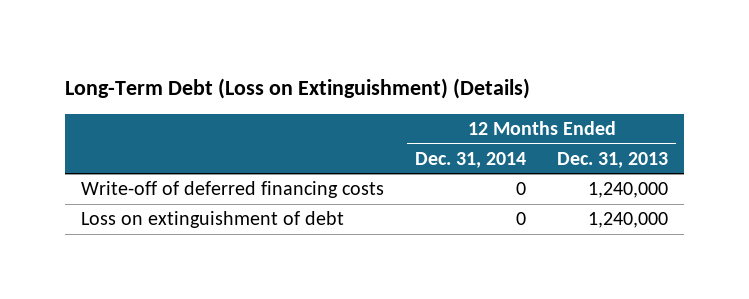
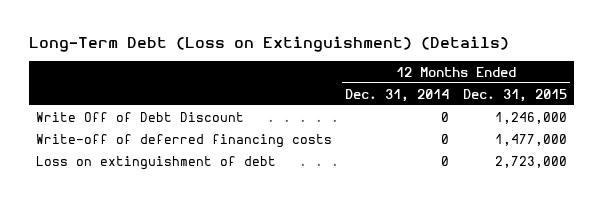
[557,151,669,168] Dec. 31, 2013 -> none
none -> [462,88,567,102] Dec. 31, 2015
none -> [35,111,244,122] Write Off of Debt Discount

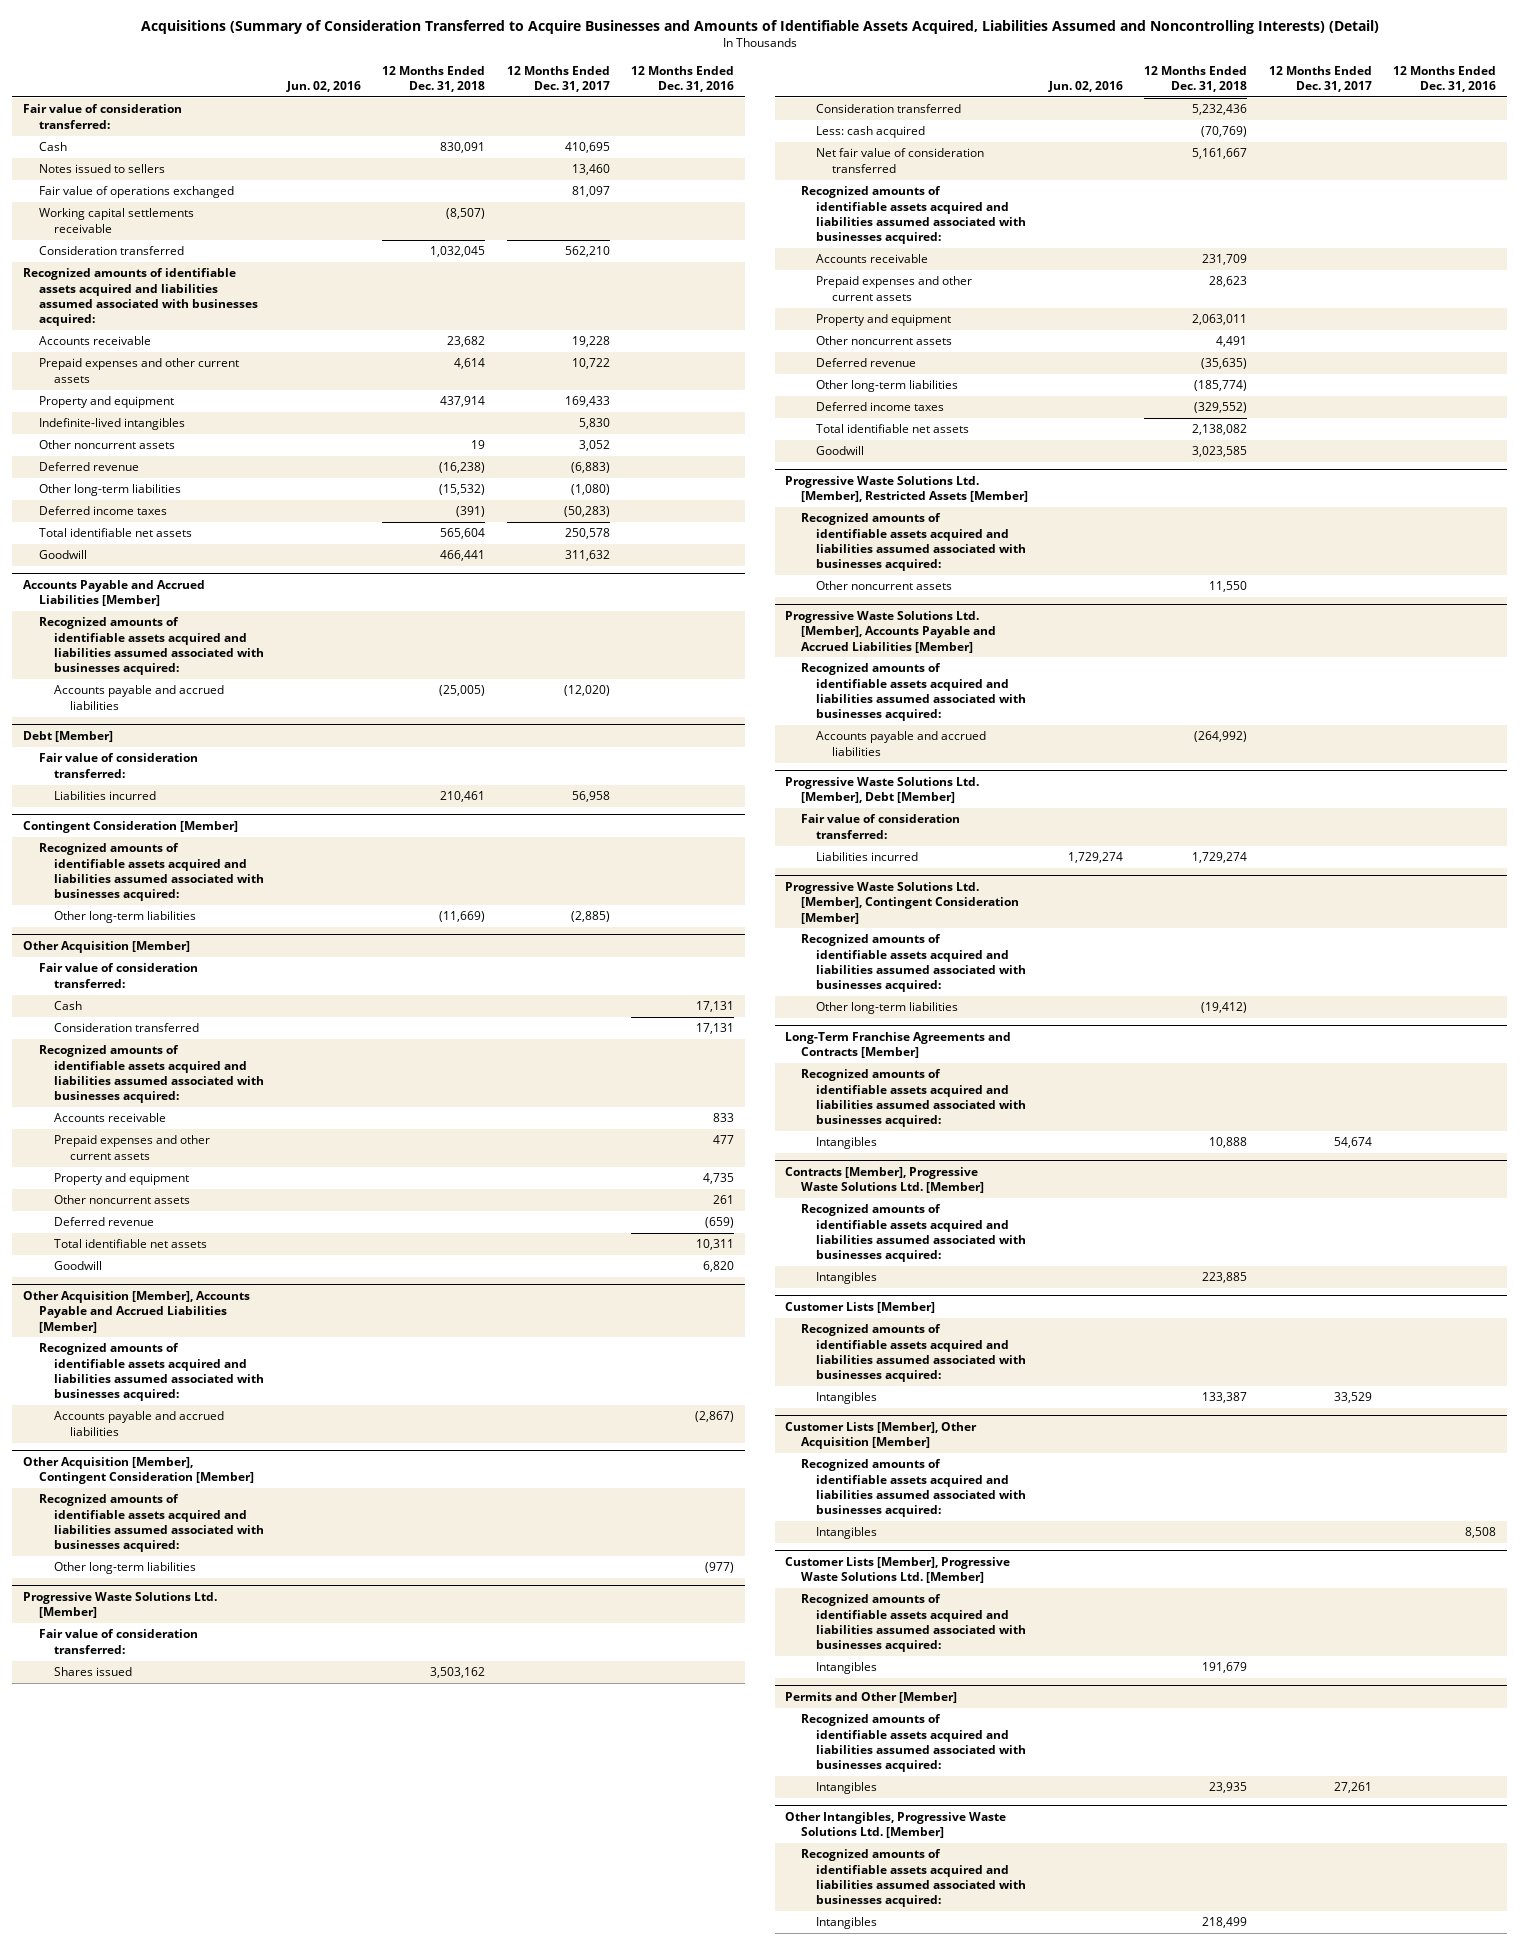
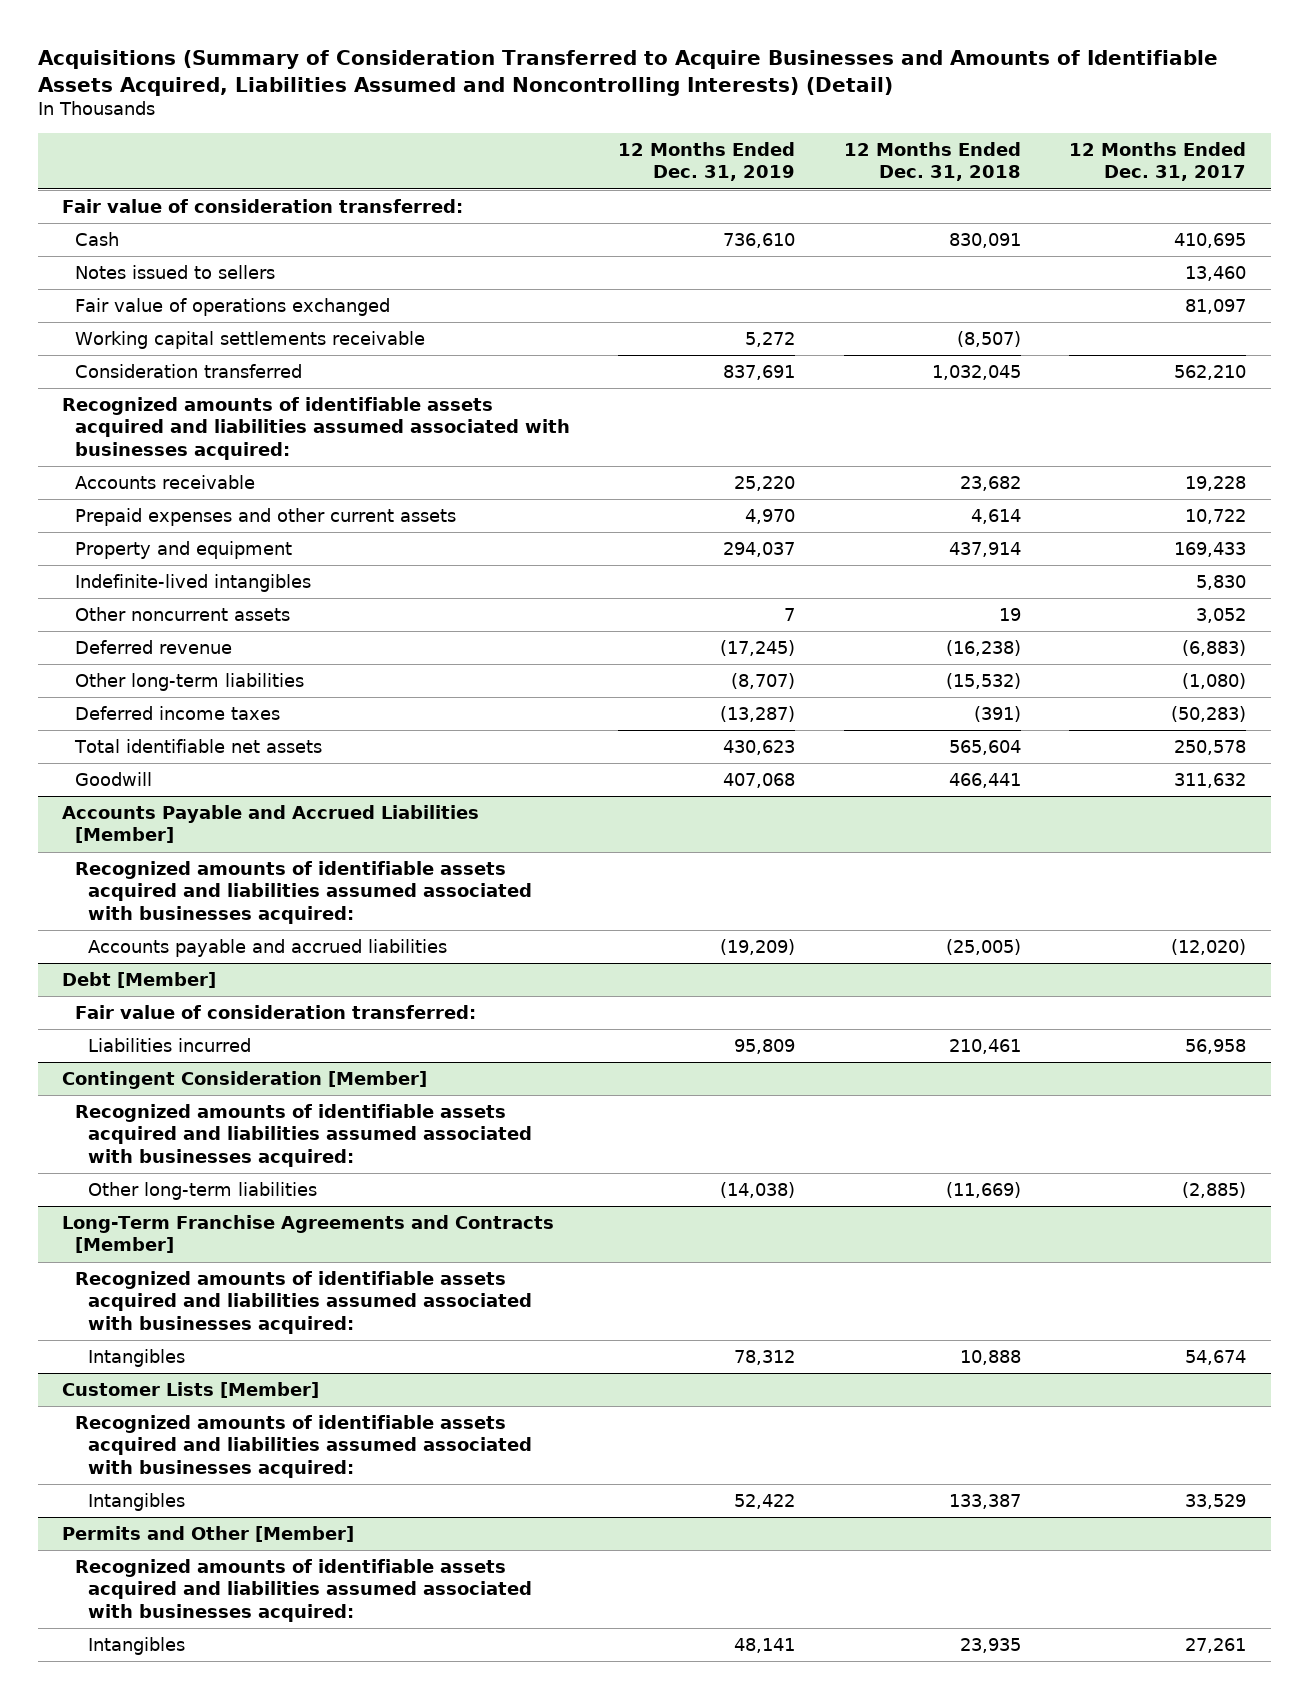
[285,80,361,92] Jun. 02, 2016 -> none
[630,65,734,92] 12 Months Ended Dec. 31, 2016 -> none
none -> [618,141,796,182] 12 Months Ended Dec. 31, 2019
[23,941,191,954] Other Acquisition [Member] -> none
[38,963,198,988] Fair value of consideration transferred: -> none
[54,1001,83,1011] Cash -> none
[54,1023,200,1033] Consideration transferred -> none
[38,1045,265,1104] Recognized amounts of identifiable assets acquired and liabilities assumed associated with businesses acquired: -> none
[54,1113,167,1123] Accounts receivable -> none
[54,1135,211,1160] Prepaid expenses and other current assets -> none
[54,1173,190,1186] Property and equipment -> none
[54,1195,191,1205] Other noncurrent assets -> none
[54,1217,155,1227] Deferred revenue -> none
[54,1239,208,1249] Total identifiable net assets -> none
[54,1261,103,1271] Goodwill -> none
[23,1291,251,1333] Other Acquisition [Member], Accounts Payable and Accrued Liabilities [Member] -> none
[38,1343,265,1402] Recognized amounts of identifiable assets acquired and liabilities assumed associated with businesses acquired: -> none
[54,1411,225,1436] Accounts payable and accrued liabilities -> none
[23,1457,254,1485] Other Acquisition [Member], Contingent Consideration [Member] -> none
[38,1494,265,1553] Recognized amounts of identifiable assets acquired and liabilities assumed associated with businesses acquired: -> none
[54,1562,197,1575] Other long-term liabilities -> none
[23,1592,218,1619] Progressive Waste Solutions Ltd. [Member] -> none
[38,1629,198,1654] Fair value of consideration transferred: -> none
[54,1667,133,1677] Shares issued -> none
[816,104,962,114] Consideration transferred -> none
[816,126,926,139] Less: cash acquired -> none
[816,148,985,173] Net fair value of consideration transferred -> none
[800,186,1027,245] Recognized amounts of identifiable assets acquired and liabilities assumed associated with businesses acquired: -> none
[816,254,929,264] Accounts receivable -> none
[816,276,973,301] Prepaid expenses and other current assets -> none
[816,314,952,327] Property and equipment -> none
[816,336,953,346] Other noncurrent assets -> none
[816,358,917,368] Deferred revenue -> none
[816,380,959,393] Other long-term liabilities -> none
[816,402,945,412] Deferred income taxes -> none
[816,424,970,434] Total identifiable net assets -> none
[816,446,865,456] Goodwill -> none
[785,476,1028,503] Progressive Waste Solutions Ltd. [Member], Restricted Assets [Member] -> none
[800,513,1027,572] Recognized amounts of identifiable assets acquired and liabilities assumed associated with businesses acquired: -> none
[816,581,953,591] Other noncurrent assets -> none
[785,611,996,653] Progressive Waste Solutions Ltd. [Member], Accounts Payable and Accrued Liabilities [Member] -> none
[800,663,1027,722] Recognized amounts of identifiable assets acquired and liabilities assumed associated with businesses acquired: -> none
[816,731,987,756] Accounts payable and accrued liabilities -> none
[785,777,980,804] Progressive Waste Solutions Ltd. [Member], Debt [Member] -> none
[800,814,960,839] Fair value of consideration transferred: -> none
[816,852,919,862] Liabilities incurred -> none
[785,882,1019,924] Progressive Waste Solutions Ltd. [Member], Contingent Consideration [Member] -> none
[800,934,1027,993] Recognized amounts of identifiable assets acquired and liabilities assumed associated with businesses acquired: -> none
[816,1002,959,1015] Other long-term liabilities -> none
[785,1167,984,1194] Contracts [Member], Progressive Waste Solutions Ltd. [Member] -> none
[800,1204,1027,1263] Recognized amounts of identifiable assets acquired and liabilities assumed associated with businesses acquired: -> none
[816,1272,878,1285] Intangibles -> none
[785,1422,978,1450] Customer Lists [Member], Other Acquisition [Member] -> none
[800,1459,1027,1518] Recognized amounts of identifiable assets acquired and liabilities assumed associated with businesses acquired: -> none
[816,1527,878,1540] Intangibles -> none
[785,1557,1011,1584] Customer Lists [Member], Progressive Waste Solutions Ltd. [Member] -> none
[800,1594,1027,1653] Recognized amounts of identifiable assets acquired and liabilities assumed associated with businesses acquired: -> none
[816,1662,878,1675] Intangibles -> none
[785,1812,1007,1839] Other Intangibles, Progressive Waste Solutions Ltd. [Member] -> none
[800,1849,1027,1908] Recognized amounts of identifiable assets acquired and liabilities assumed associated with businesses acquired: -> none
[816,1917,878,1930] Intangibles -> none

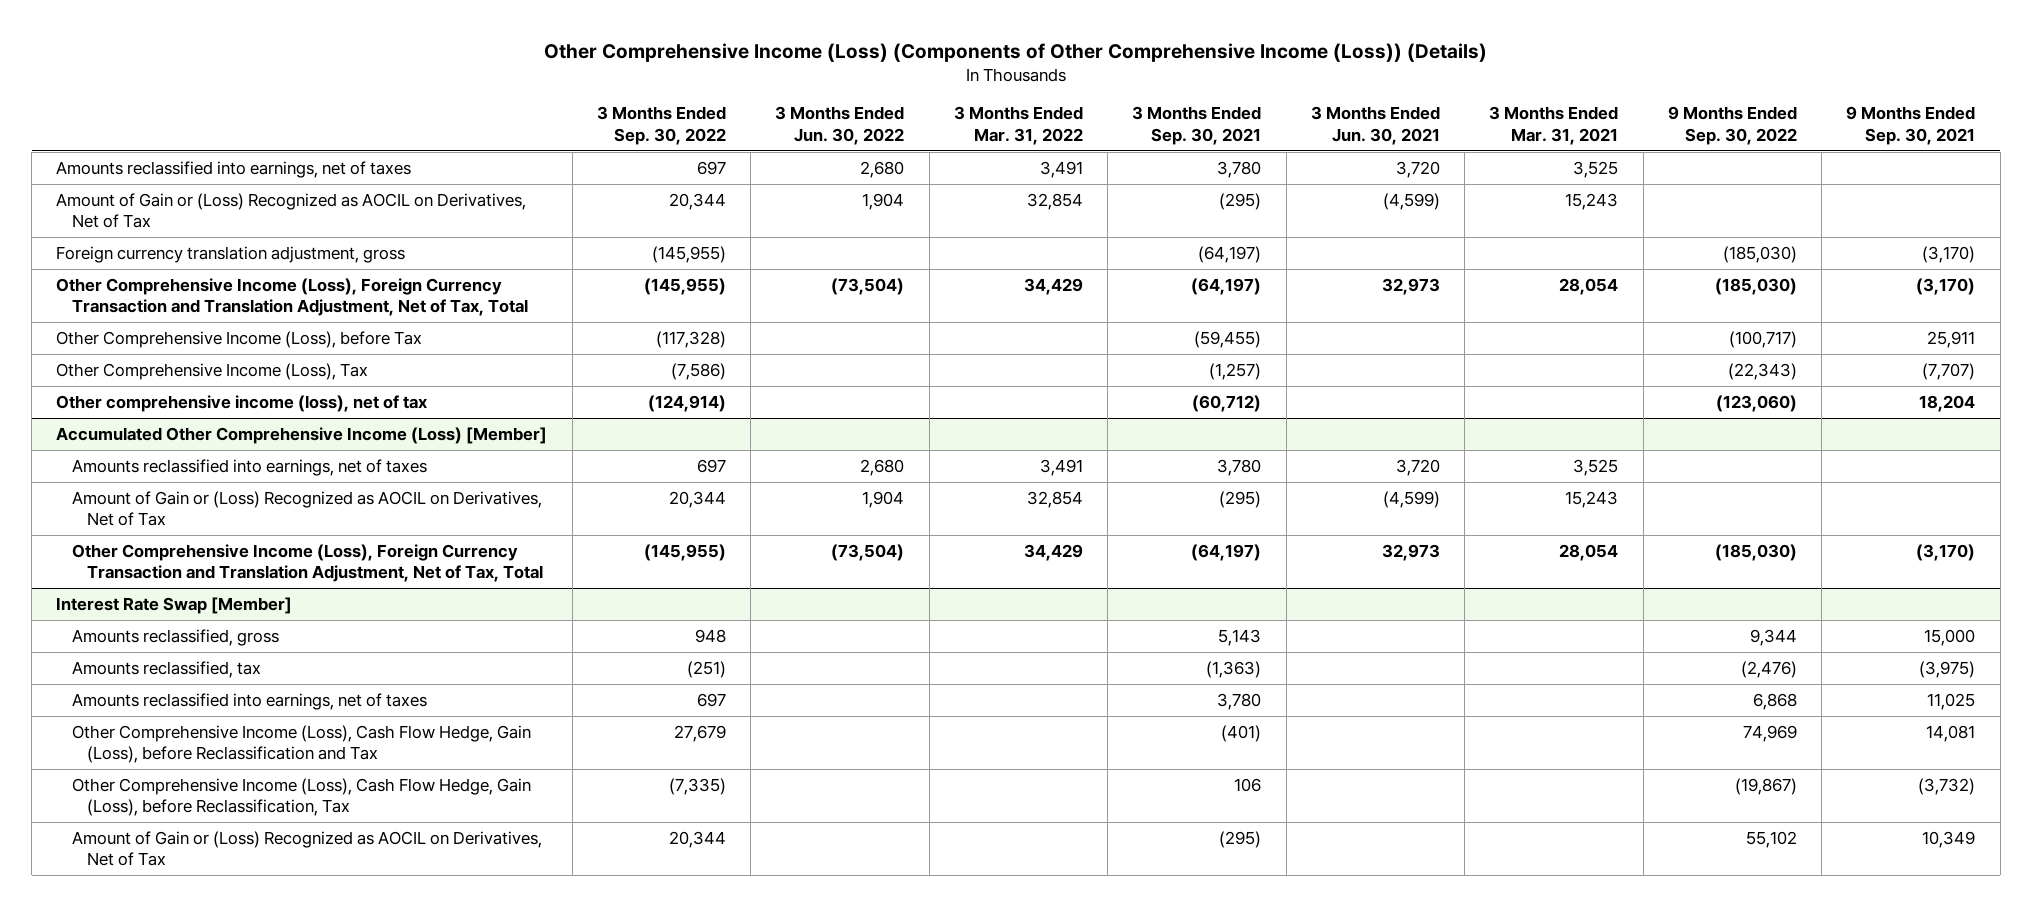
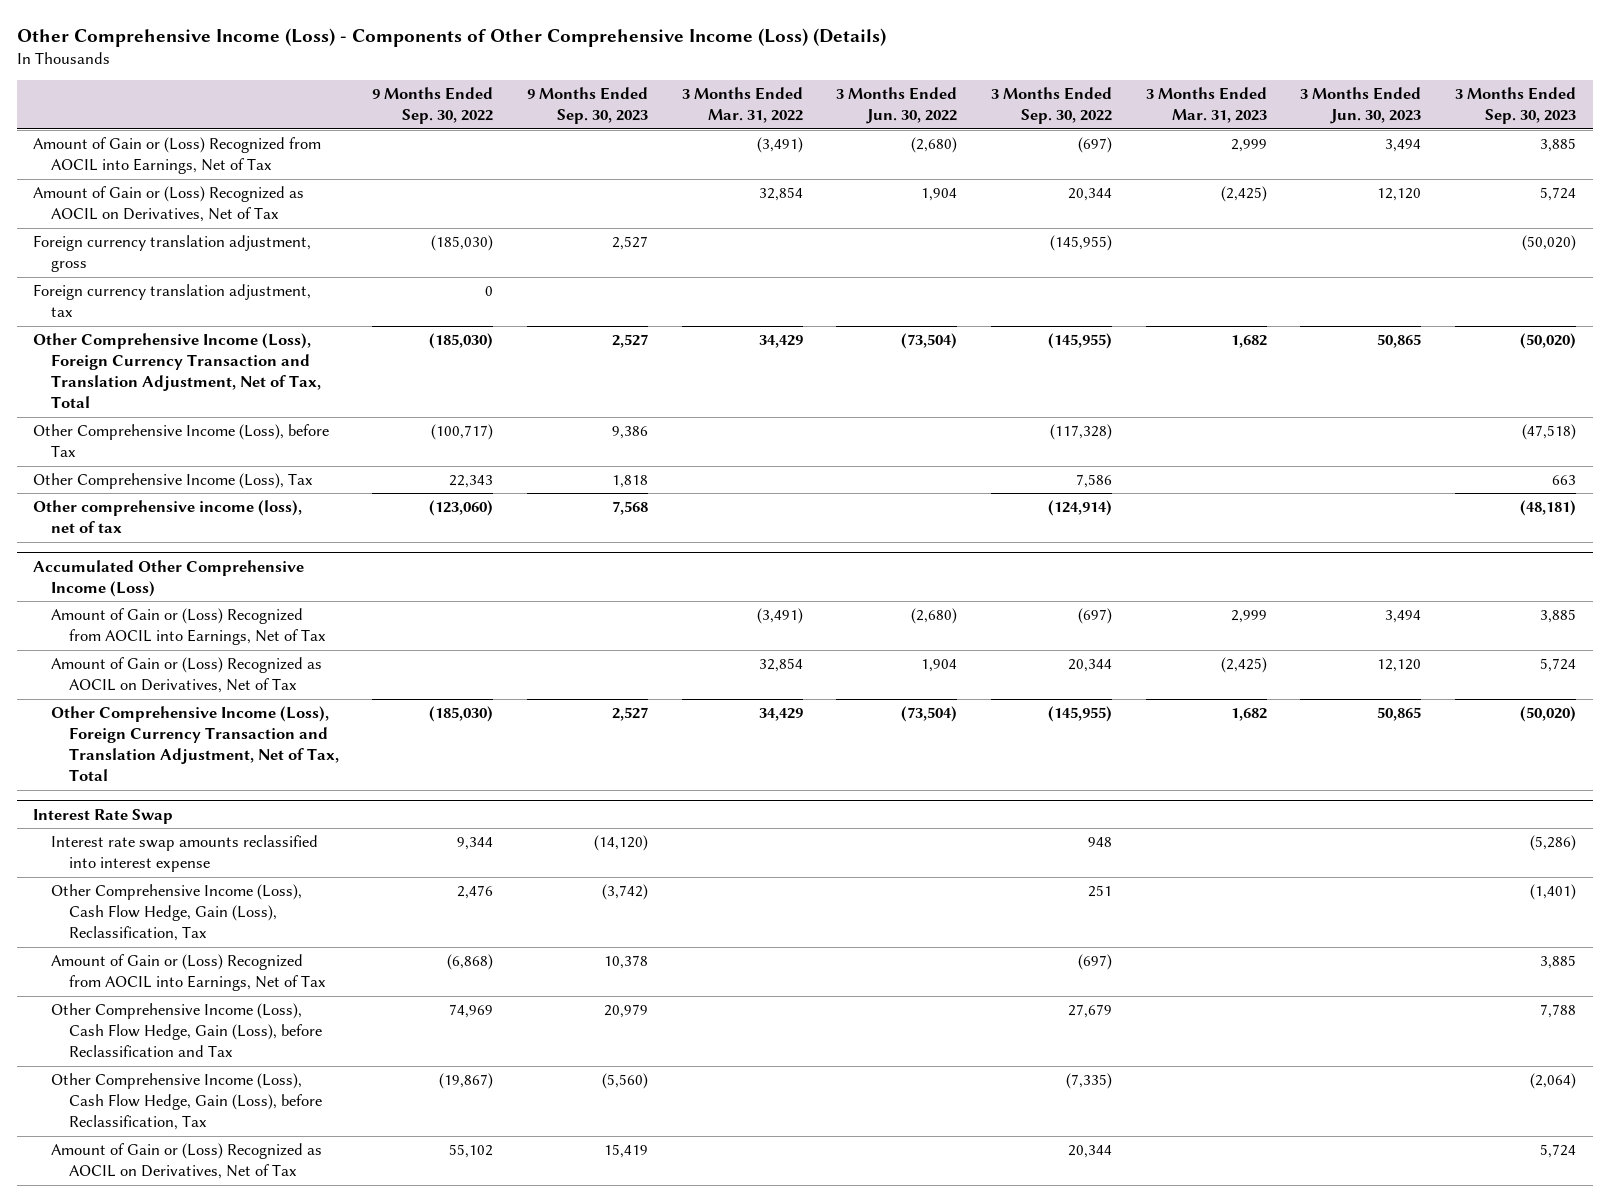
[543,42,1487,62] Other Comprehensive Income (Loss) (Components of Other Comprehensive Income (Loss)) (Details) -> [16,27,886,47] Other Comprehensive Income (Loss) - Components of Other Comprehensive Income (Loss) (Details)
[1132,106,1262,145] 3 Months Ended Sep. 30, 2021 -> none
[1310,106,1440,145] 3 Months Ended Jun. 30, 2021 -> none
[1489,106,1619,145] 3 Months Ended Mar. 31, 2021 -> none
[1846,106,1976,145] 9 Months Ended Sep. 30, 2021 -> none
none -> [526,87,648,125] 9 Months Ended Sep. 30, 2023
none -> [1145,87,1267,124] 3 Months Ended Mar. 31, 2023
none -> [1300,87,1422,125] 3 Months Ended Jun. 30, 2023
none -> [1455,87,1577,125] 3 Months Ended Sep. 30, 2023
[56,160,412,178] Amounts reclassified into earnings, net of taxes -> [33,136,322,175] Amount of Gain or (Loss) Recognized from AOCIL into Earnings, Net of Tax
[696,160,726,175] 697 -> [1078,136,1113,153] (697)
[860,160,905,178] 2,680 -> [911,136,958,153] (2,680)
[1039,160,1083,178] 3,491 -> [756,136,803,153] (3,491)
none -> [33,283,312,318] Foreign currency translation adjustment, tax
[670,362,726,380] (7,586) -> [1076,473,1113,488] 7,586
[1727,362,1797,380] (22,343) -> [449,474,494,488] 22,343
[56,426,548,444] Accumulated Other Comprehensive Income (Loss) [Member] -> [33,559,305,597] Accumulated Other Comprehensive Income (Loss)
[71,458,427,476] Amounts reclassified into earnings, net of taxes -> [50,607,326,646] Amount of Gain or (Loss) Recognized from AOCIL into Earnings, Net of Tax
[696,458,726,473] 697 -> [1078,607,1113,624] (697)
[860,458,905,476] 2,680 -> [911,607,958,624] (2,680)
[1039,458,1083,476] 3,491 -> [756,607,803,624] (3,491)
[71,660,261,678] Amounts reclassified, tax -> none
[56,596,293,614] Interest Rate Swap [Member] -> [33,808,174,824] Interest Rate Swap
[71,628,279,646] Amounts reclassified, gross -> [50,834,318,873] Interest rate swap amounts reclassified into interest expense
none -> [50,883,302,942] Other Comprehensive Income (Loss), Cash Flow Hedge, Gain (Loss), Reclassification, Tax
[71,692,427,710] Amounts reclassified into earnings, net of taxes -> [50,953,326,992] Amount of Gain or (Loss) Recognized from AOCIL into Earnings, Net of Tax
[696,692,726,707] 697 -> [1078,953,1113,970] (697)
[1752,692,1797,710] 6,868 -> [447,953,494,970] (6,868)

